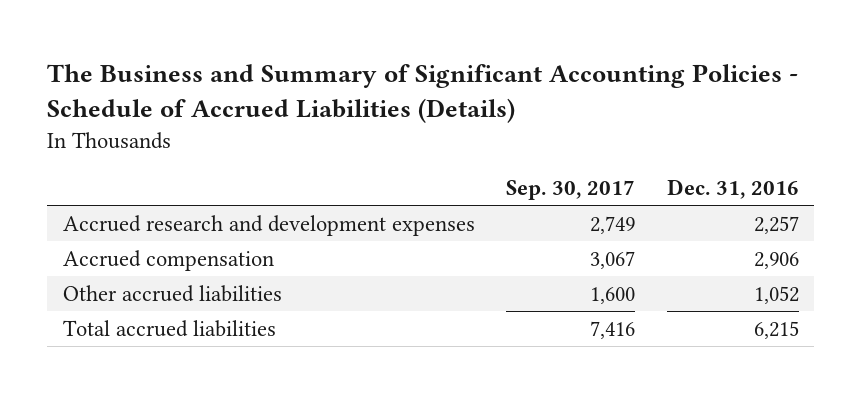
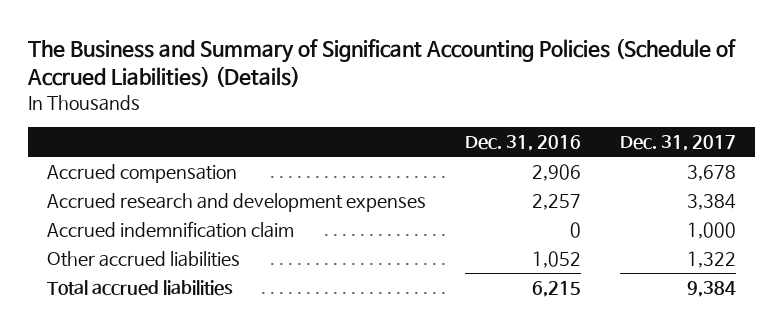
[47,64,799,124] The Business and Summary of Significant Accounting Policies - Schedule of Accrued Liabilities (Details) -> [27,38,737,88] The Business and Summary of Significant Accounting Policies (Schedule of Accrued Liabilities) (Details)
[506,180,636,201] Sep. 30, 2017 -> none
none -> [619,135,736,152] Dec. 31, 2017
[62,214,475,236] Accrued research and development expenses -> [47,193,427,213] Accrued research and development expenses
none -> [47,221,295,239] Accrued indemnification claim

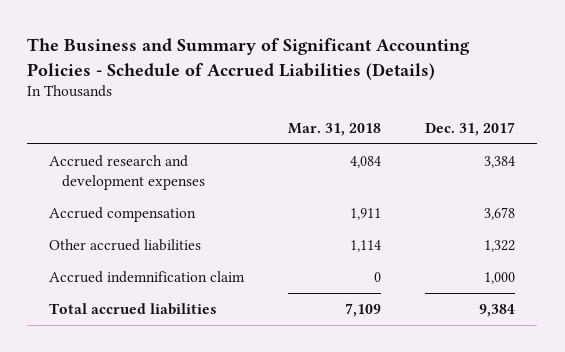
[27,38,737,88] The Business and Summary of Significant Accounting Policies (Schedule of Accrued Liabilities) (Details) -> [27,38,471,80] The Business and Summary of Significant Accounting Policies - Schedule of Accrued Liabilities (Details)
[465,135,582,152] Dec. 31, 2016 -> none
none -> [288,122,382,136] Mar. 31, 2018
[47,164,238,184] Accrued compensation -> [49,206,197,222] Accrued compensation
[47,221,295,239] Accrued indemnification claim -> [49,270,246,283] Accrued indemnification claim

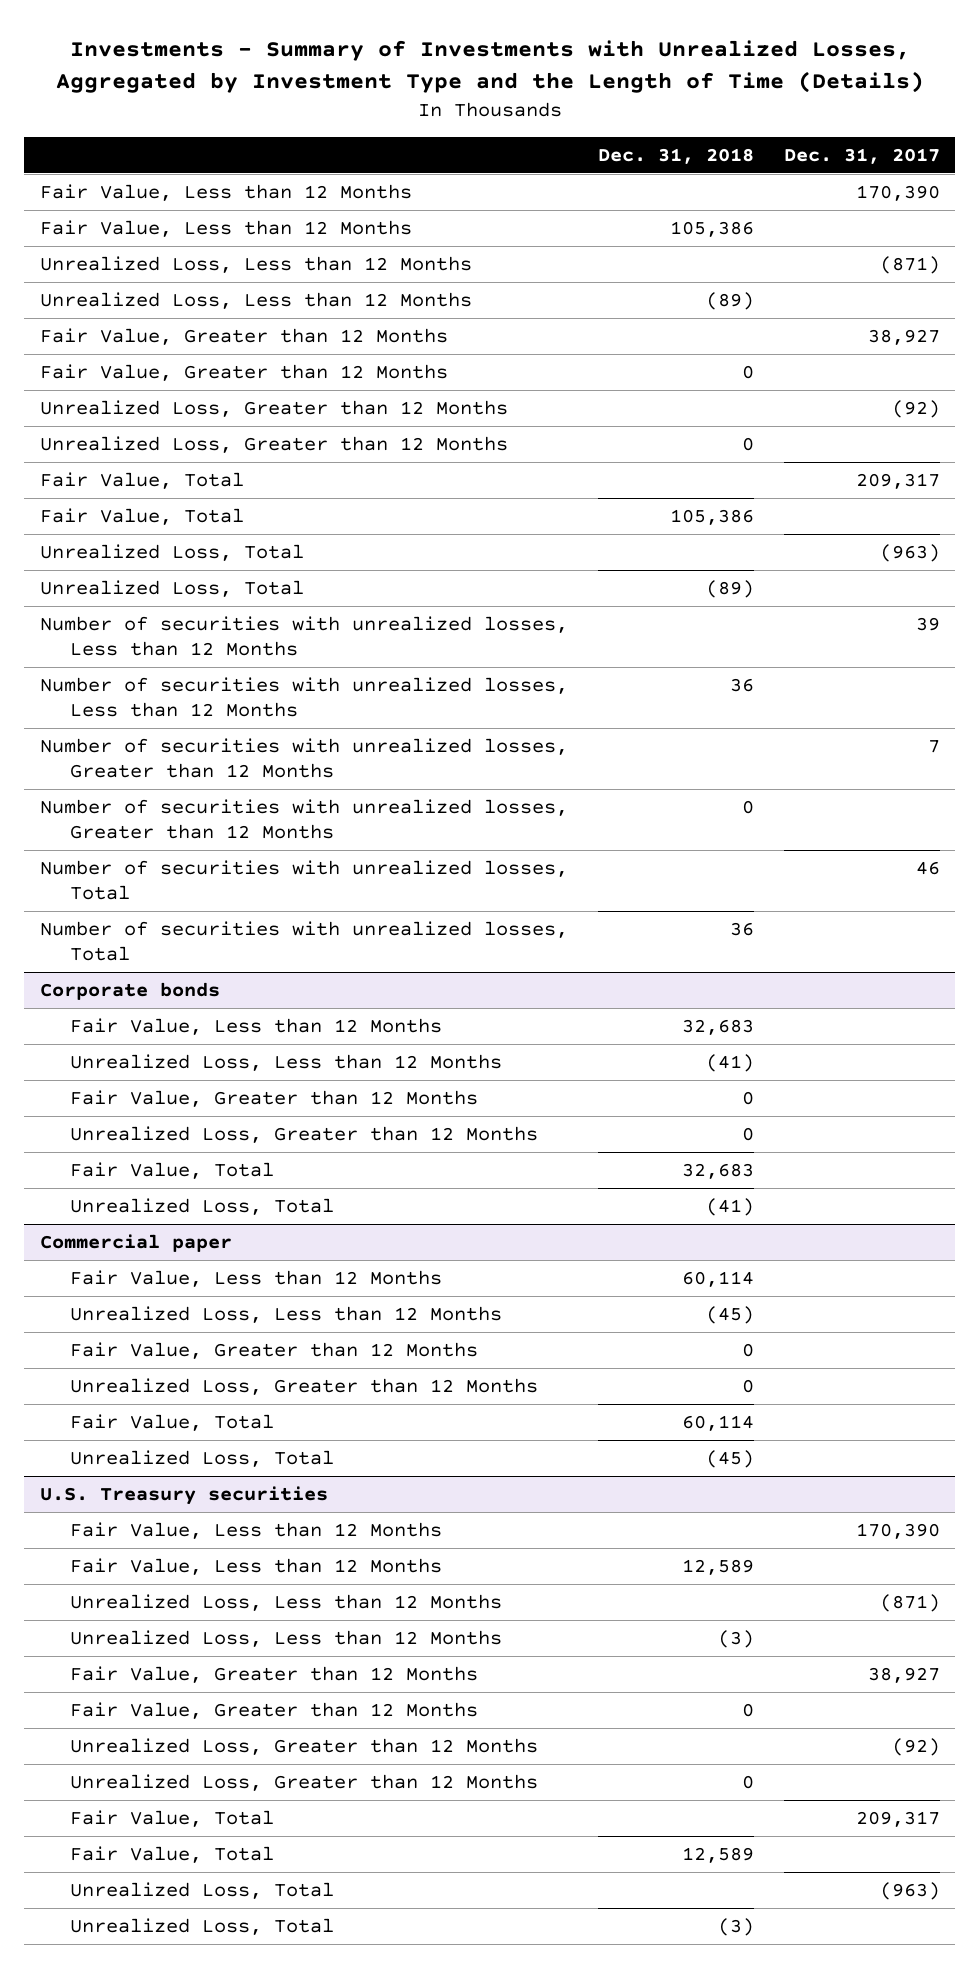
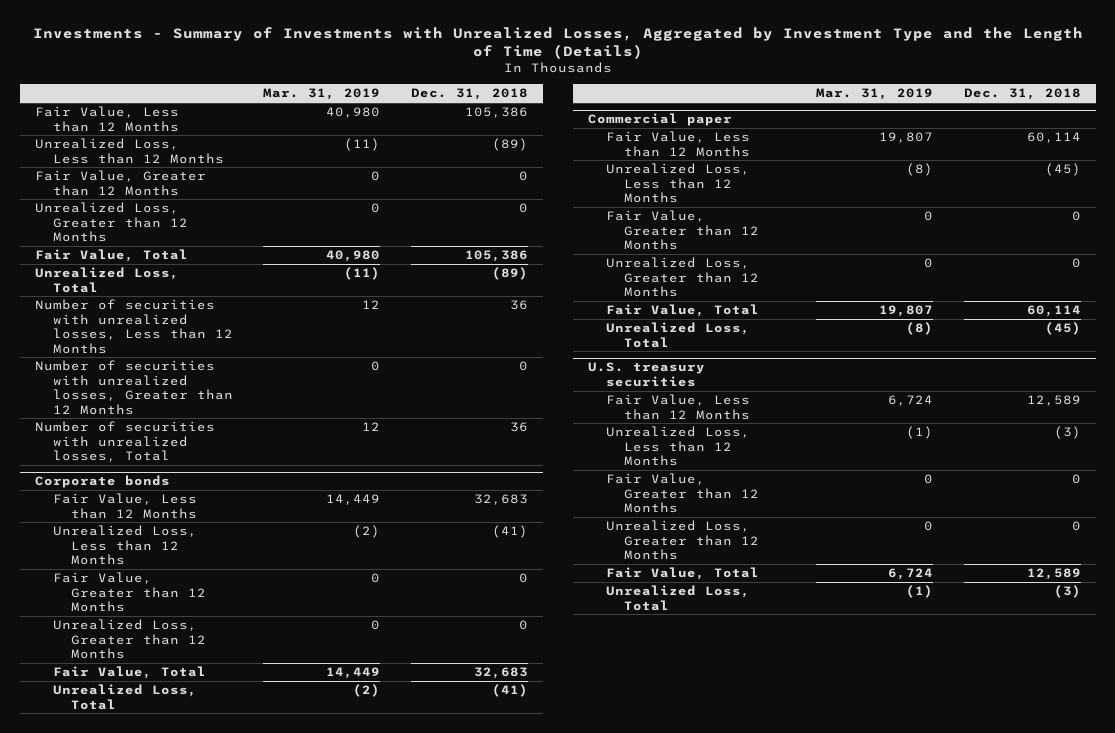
[784,147,941,164] Dec. 31, 2017 -> none
none -> [263,88,381,101] Mar. 31, 2019
[39,184,412,202] Fair Value, Less than 12 Months -> none
[39,256,472,274] Unrealized Loss, Less than 12 Months -> none
[39,328,448,346] Fair Value, Greater than 12 Months -> none
[39,400,508,418] Unrealized Loss, Greater than 12 Months -> none
[39,472,244,490] Fair Value, Total -> none
[39,544,304,562] Unrealized Loss, Total -> none
[39,616,568,657] Number of securities with unrealized losses, Less than 12 Months -> none
[39,738,568,779] Number of securities with unrealized losses, Greater than 12 Months -> none
[39,860,568,901] Number of securities with unrealized losses, Total -> none
[69,1522,442,1540] Fair Value, Less than 12 Months -> none
[39,1486,328,1506] U.S. Treasury securities -> [587,362,705,387] U.S. treasury securities
[69,1594,502,1612] Unrealized Loss, Less than 12 Months -> none
[69,1666,478,1684] Fair Value, Greater than 12 Months -> none
[69,1738,538,1756] Unrealized Loss, Greater than 12 Months -> none
[69,1810,274,1828] Fair Value, Total -> none
[69,1882,334,1900] Unrealized Loss, Total -> none

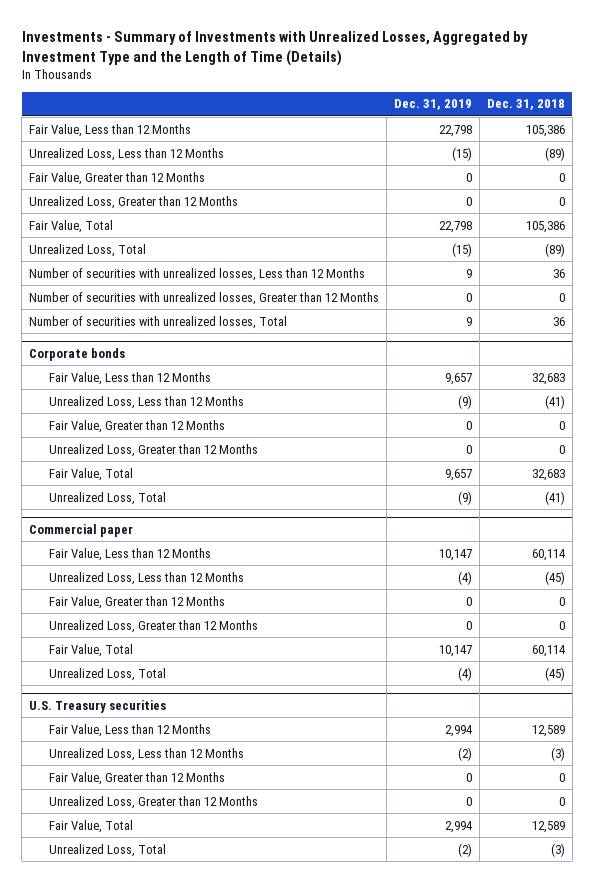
[263,88,381,101] Mar. 31, 2019 -> none
none -> [394,99,473,111] Dec. 31, 2019
[587,362,705,387] U.S. treasury securities -> [29,699,167,713] U.S. Treasury securities

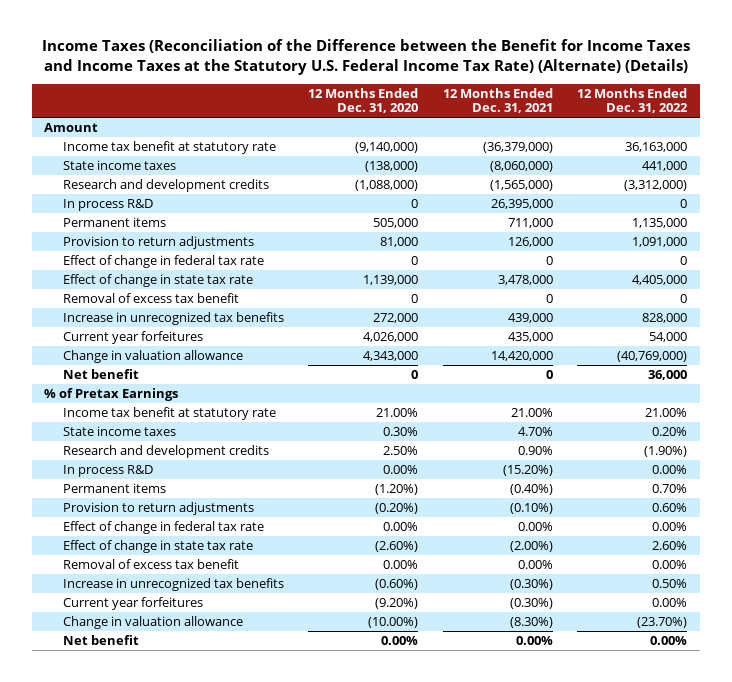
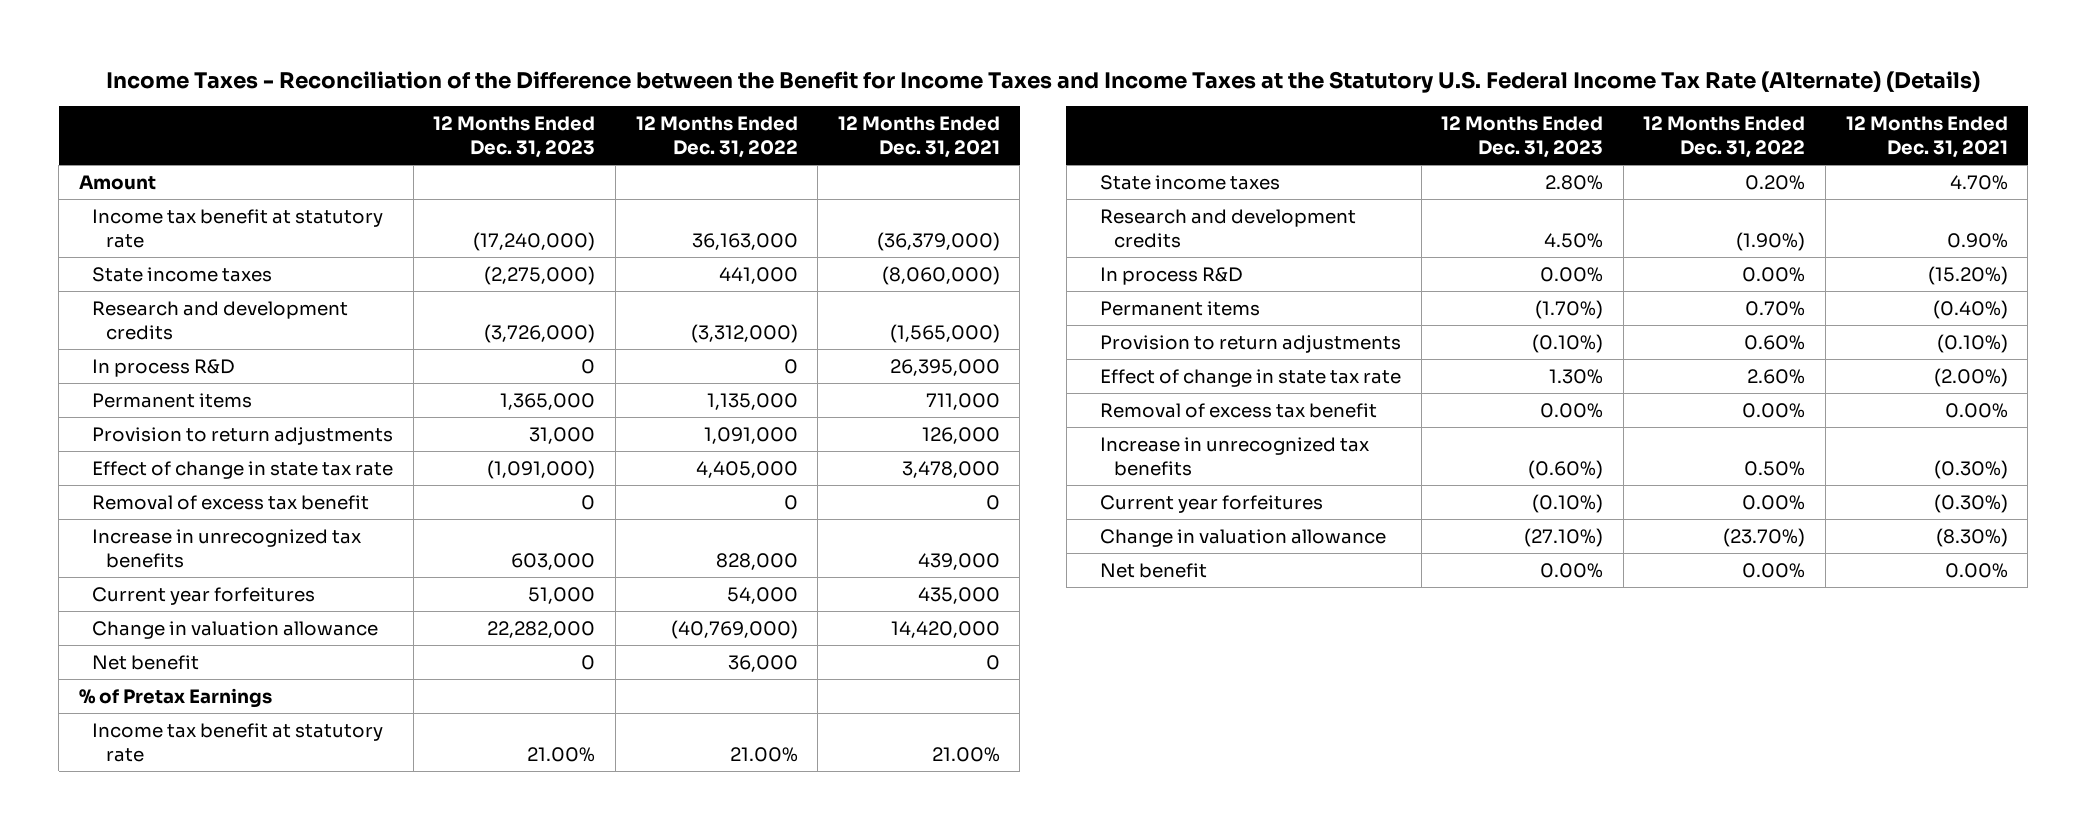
[41,39,690,75] Income Taxes (Reconciliation of the Difference between the Benefit for Income Taxes and Income Taxes at the Statutory U.S. Federal Income Tax Rate) (Alternate) (Details) -> [106,70,1981,93] Income Taxes - Reconciliation of the Difference between the Benefit for Income Taxes and Income Taxes at the Statutory U.S. Federal Income Tax Rate (Alternate) (Details)
[308,87,419,114] 12 Months Ended Dec. 31, 2020 -> none
none -> [433,116,596,158] 12 Months Ended Dec. 31, 2023
[63,255,265,269] Effect of change in federal tax rate -> none
[63,521,265,535] Effect of change in federal tax rate -> none

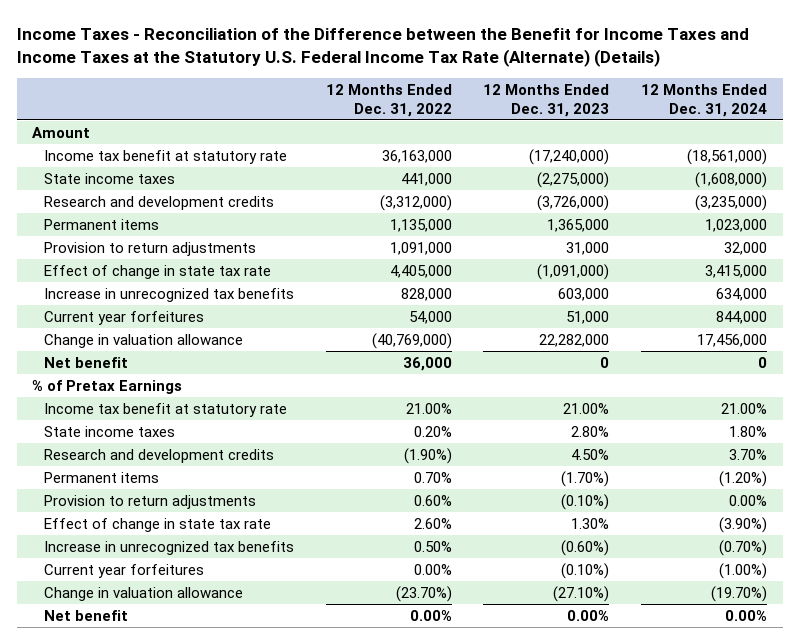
[837,116,1000,158] 12 Months Ended Dec. 31, 2021 -> none
none -> [641,83,768,117] 12 Months Ended Dec. 31, 2024
[92,359,236,378] In process R&D -> none
[92,495,370,511] Removal of excess tax benefit -> none
[1100,267,1244,286] In process R&D -> none
[1100,403,1378,419] Removal of excess tax benefit -> none

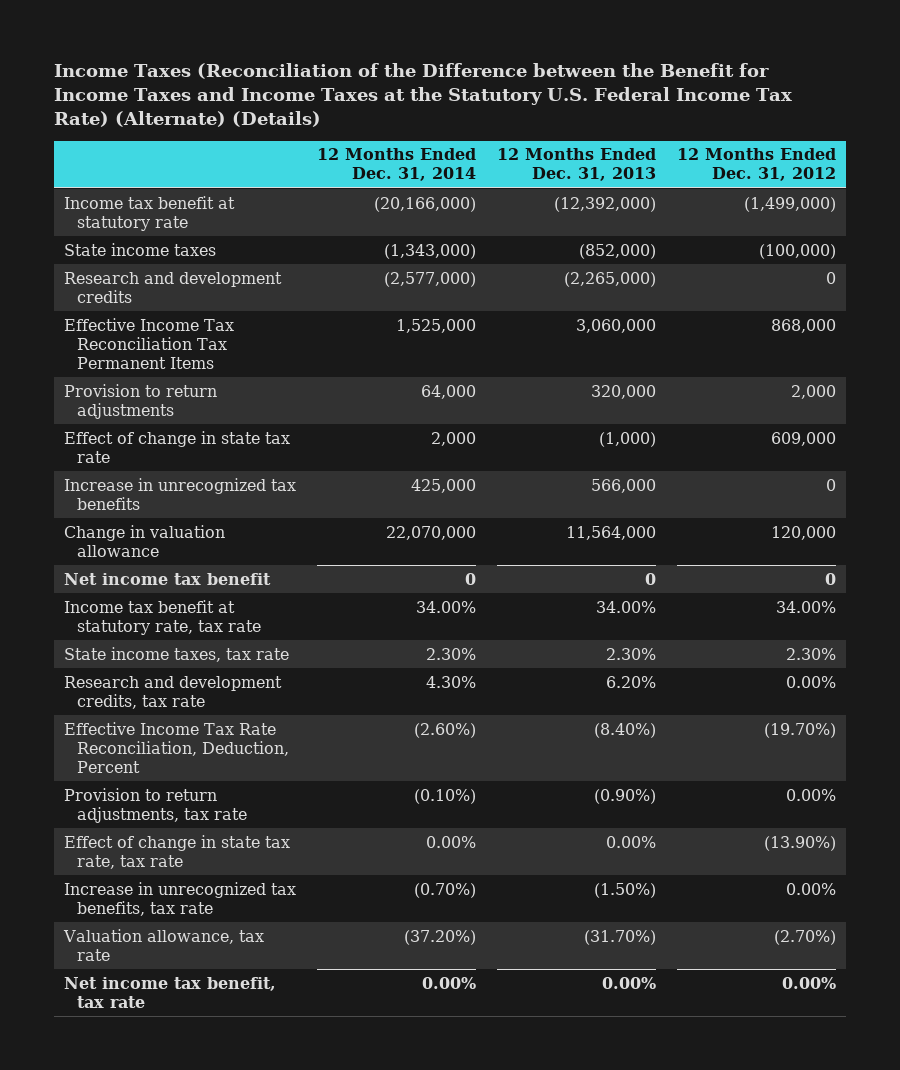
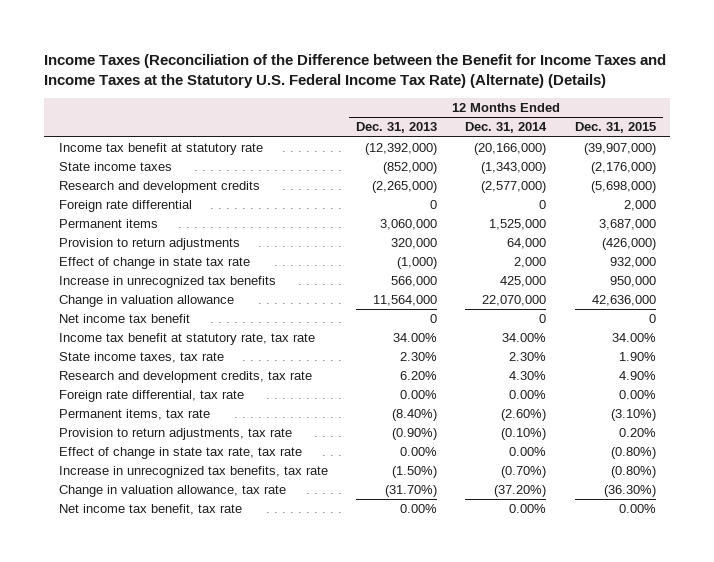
[676,148,836,182] 12 Months Ended Dec. 31, 2012 -> none
none -> [574,122,656,134] Dec. 31, 2015
none -> [58,200,192,213] Foreign rate differential
[64,317,235,369] Effective Income Tax Reconciliation Tax Permanent Items -> [58,219,158,229] Permanent items
none -> [58,390,244,403] Foreign rate differential, tax rate
[64,721,289,773] Effective Income Tax Rate Reconciliation, Deduction, Percent -> [58,409,210,421] Permanent items, tax rate
[63,928,265,961] Valuation allowance, tax rate -> [58,485,286,498] Change in valuation allowance, tax rate

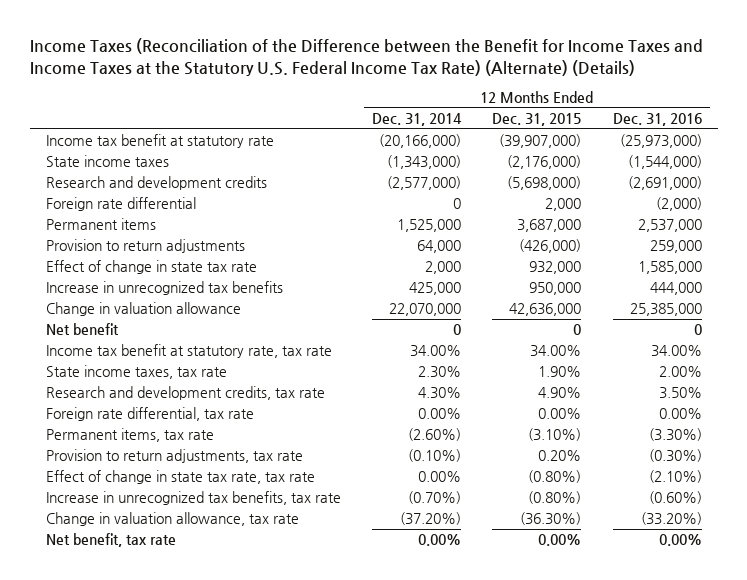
[355,122,437,134] Dec. 31, 2013 -> none
none -> [612,113,702,127] Dec. 31, 2016
[58,314,190,324] Net income tax benefit -> [45,323,119,336] Net benefit
[58,504,242,516] Net income tax benefit, tax rate -> [45,533,176,548] Net benefit, tax rate

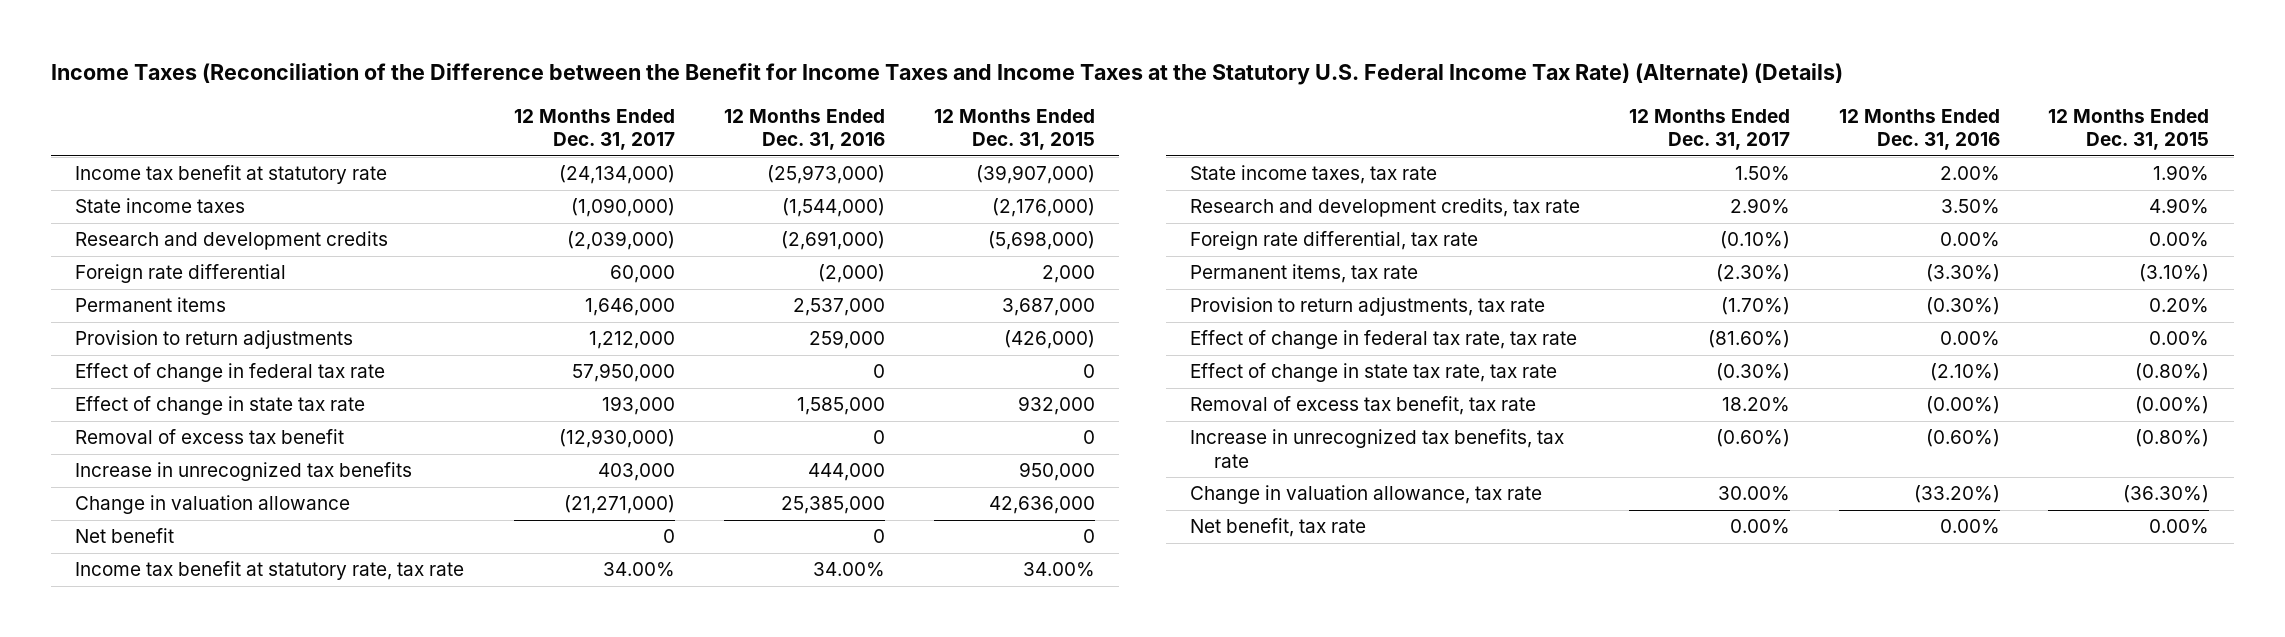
[372,113,463,127] Dec. 31, 2014 -> none
none -> [514,108,676,150] 12 Months Ended Dec. 31, 2017
none -> [75,363,386,383] Effect of change in federal tax rate
none -> [75,429,345,445] Removal of excess tax benefit
none -> [1190,330,1578,350] Effect of change in federal tax rate, tax rate
none -> [1190,396,1537,416] Removal of excess tax benefit, tax rate

